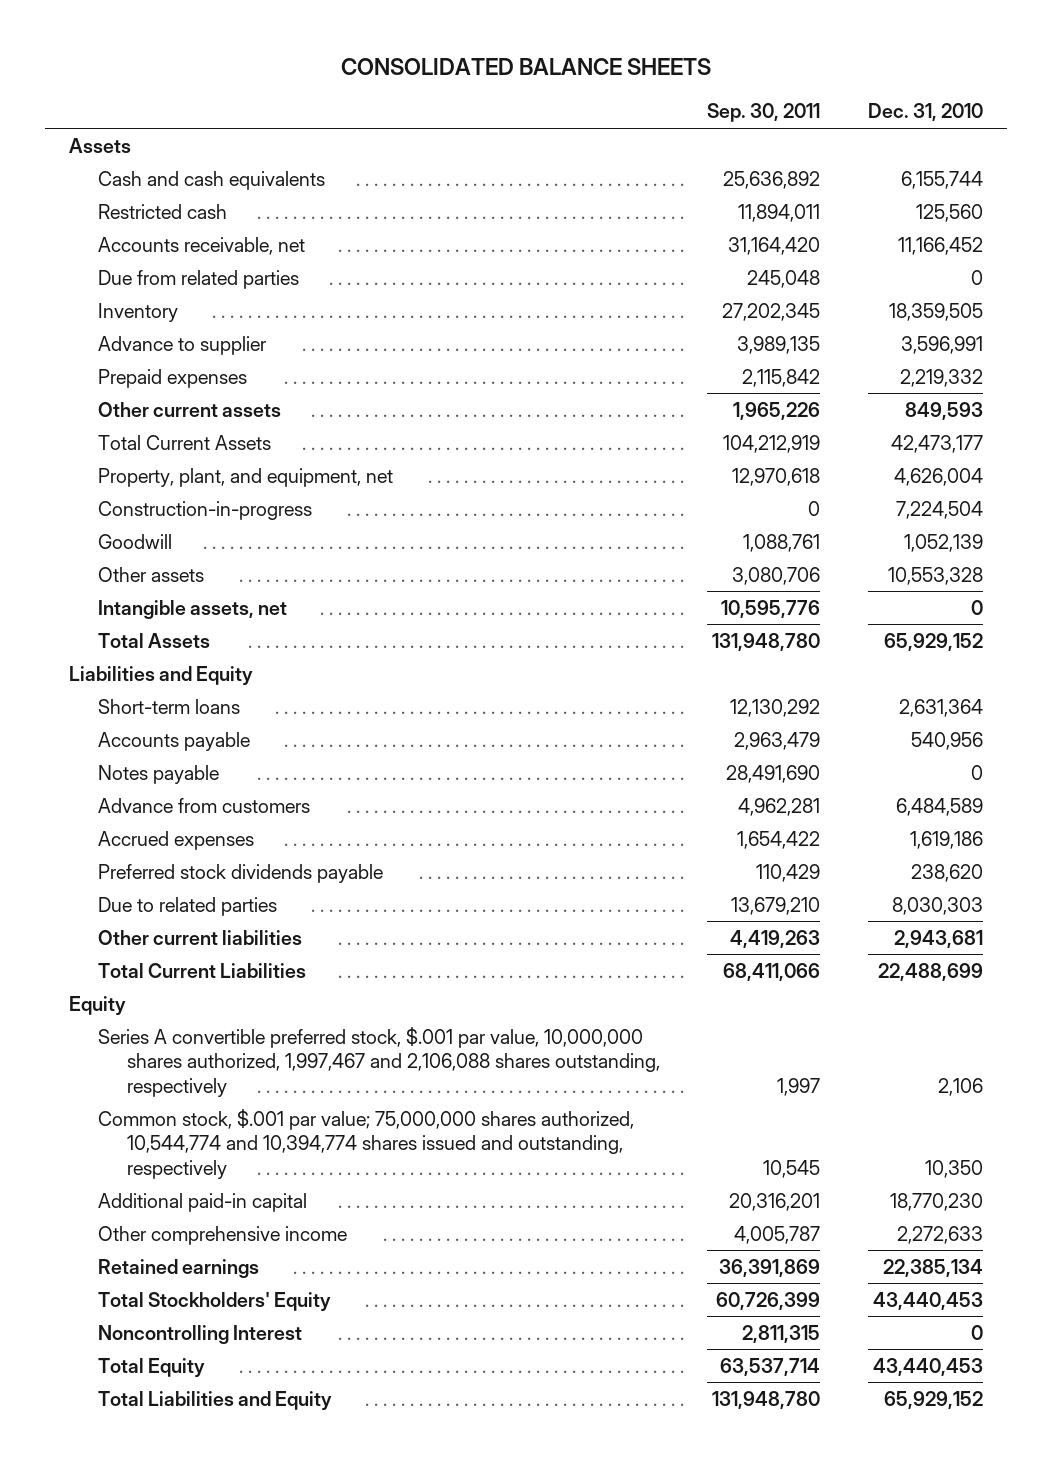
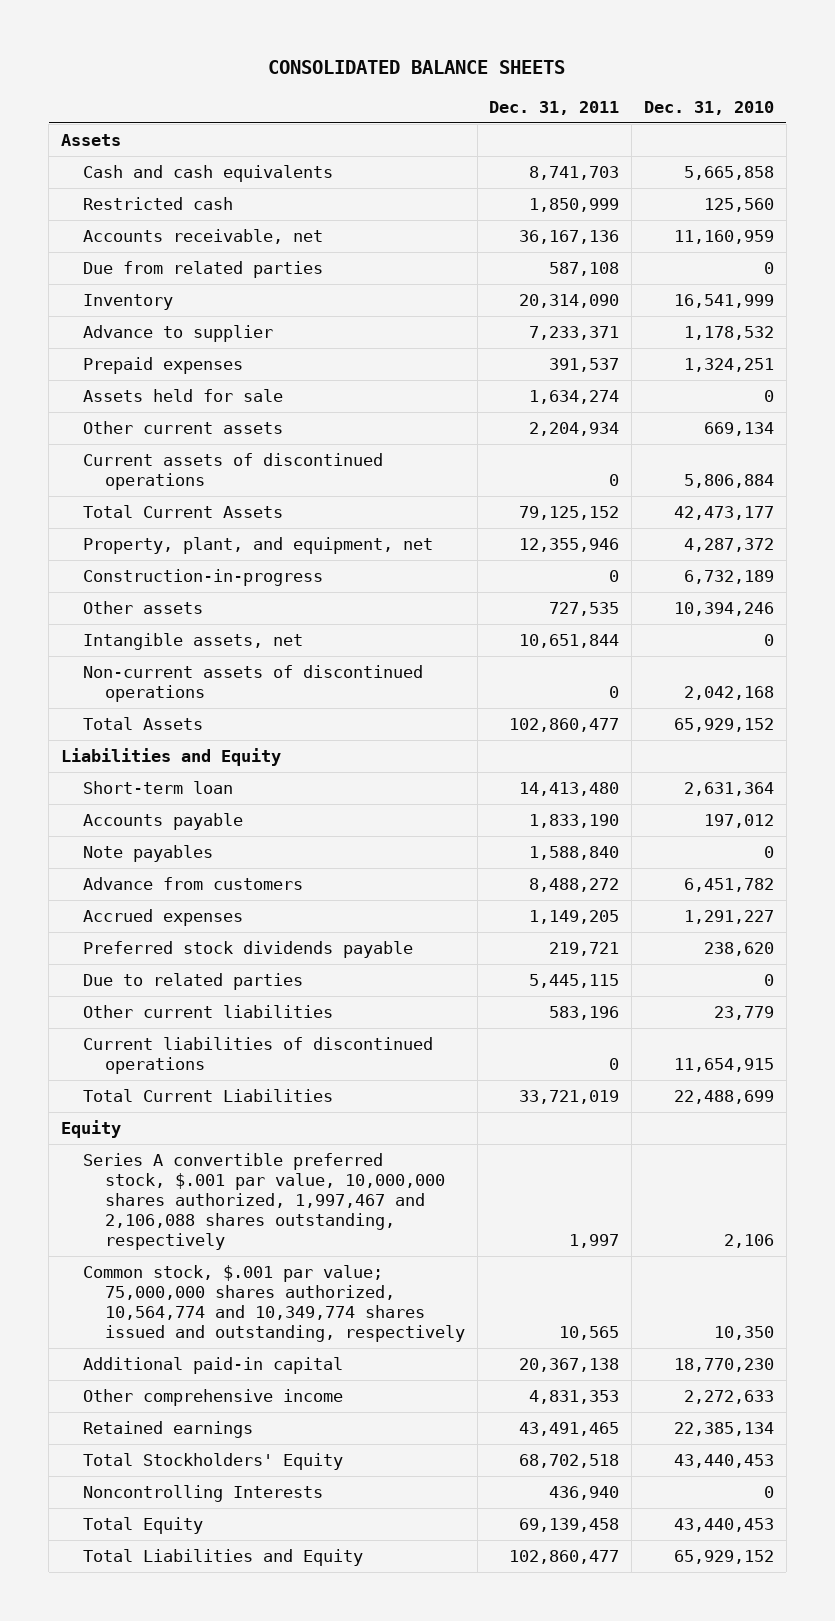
[707,103,821,123] Sep. 30, 2011 -> none
none -> [489,100,620,115] Dec. 31, 2011
[901,170,984,189] 6,155,744 -> [683,165,774,180] 5,665,858
[898,236,984,255] 11,166,452 -> [673,229,774,244] 11,160,959
[889,302,984,321] 18,359,505 -> [673,293,774,308] 16,541,999
[901,335,984,354] 3,596,991 -> [683,325,774,340] 1,178,532
[900,368,984,387] 2,219,332 -> [683,357,774,372] 1,324,251
none -> [82,388,283,402] Assets held for sale
[905,401,984,420] 849,593 -> [703,421,774,436] 669,134
none -> [82,452,383,490] Current assets of discontinued operations
[97,533,172,549] Goodwill -> none
[894,467,984,486] 4,626,004 -> [683,537,774,552] 4,287,372
[896,500,984,519] 7,224,504 -> [683,569,774,584] 6,732,189
[888,566,984,585] 10,553,328 -> [673,601,774,616] 10,394,246
none -> [82,664,423,702] Non-current assets of discontinued operations
[97,698,240,714] Short-term loans -> [82,780,233,794] Short-term loan
[911,731,984,750] 540,956 -> [703,813,774,828] 197,012
[97,764,219,784] Notes payable -> [82,844,213,862] Note payables
[896,797,984,816] 6,484,589 -> [683,877,774,892] 6,451,782
[910,830,984,849] 1,619,186 -> [683,909,774,924] 1,291,227
[892,896,984,915] 8,030,303 -> [763,973,774,986] 0
[894,929,984,948] 2,943,681 -> [713,1005,774,1020] 23,779
none -> [82,1036,433,1074] Current liabilities of discontinued operations
[97,1108,634,1179] Common stock, $.001 par value; 75,000,000 shares authorized, 10,544,774 and 10,394,774 shares issued and outstanding, respectively -> [82,1264,465,1342] Common stock, $.001 par value; 75,000,000 shares authorized, 10,564,774 and 10,349,774 shares issued and outstanding, respectively
[97,1324,302,1344] Noncontrolling Interest -> [82,1484,323,1502] Noncontrolling Interests

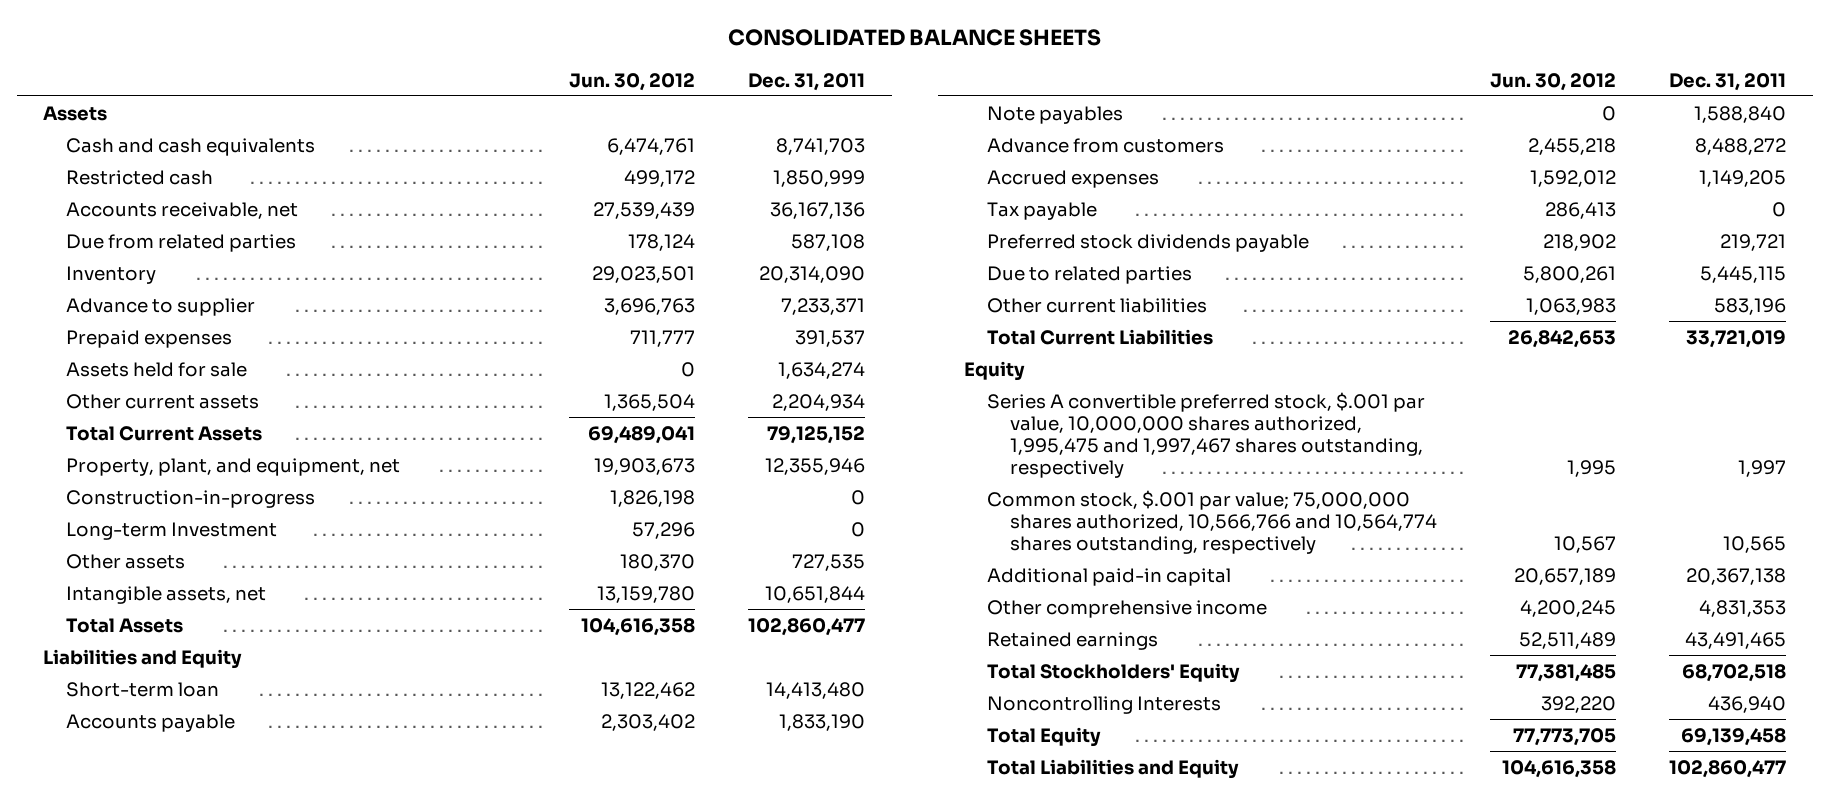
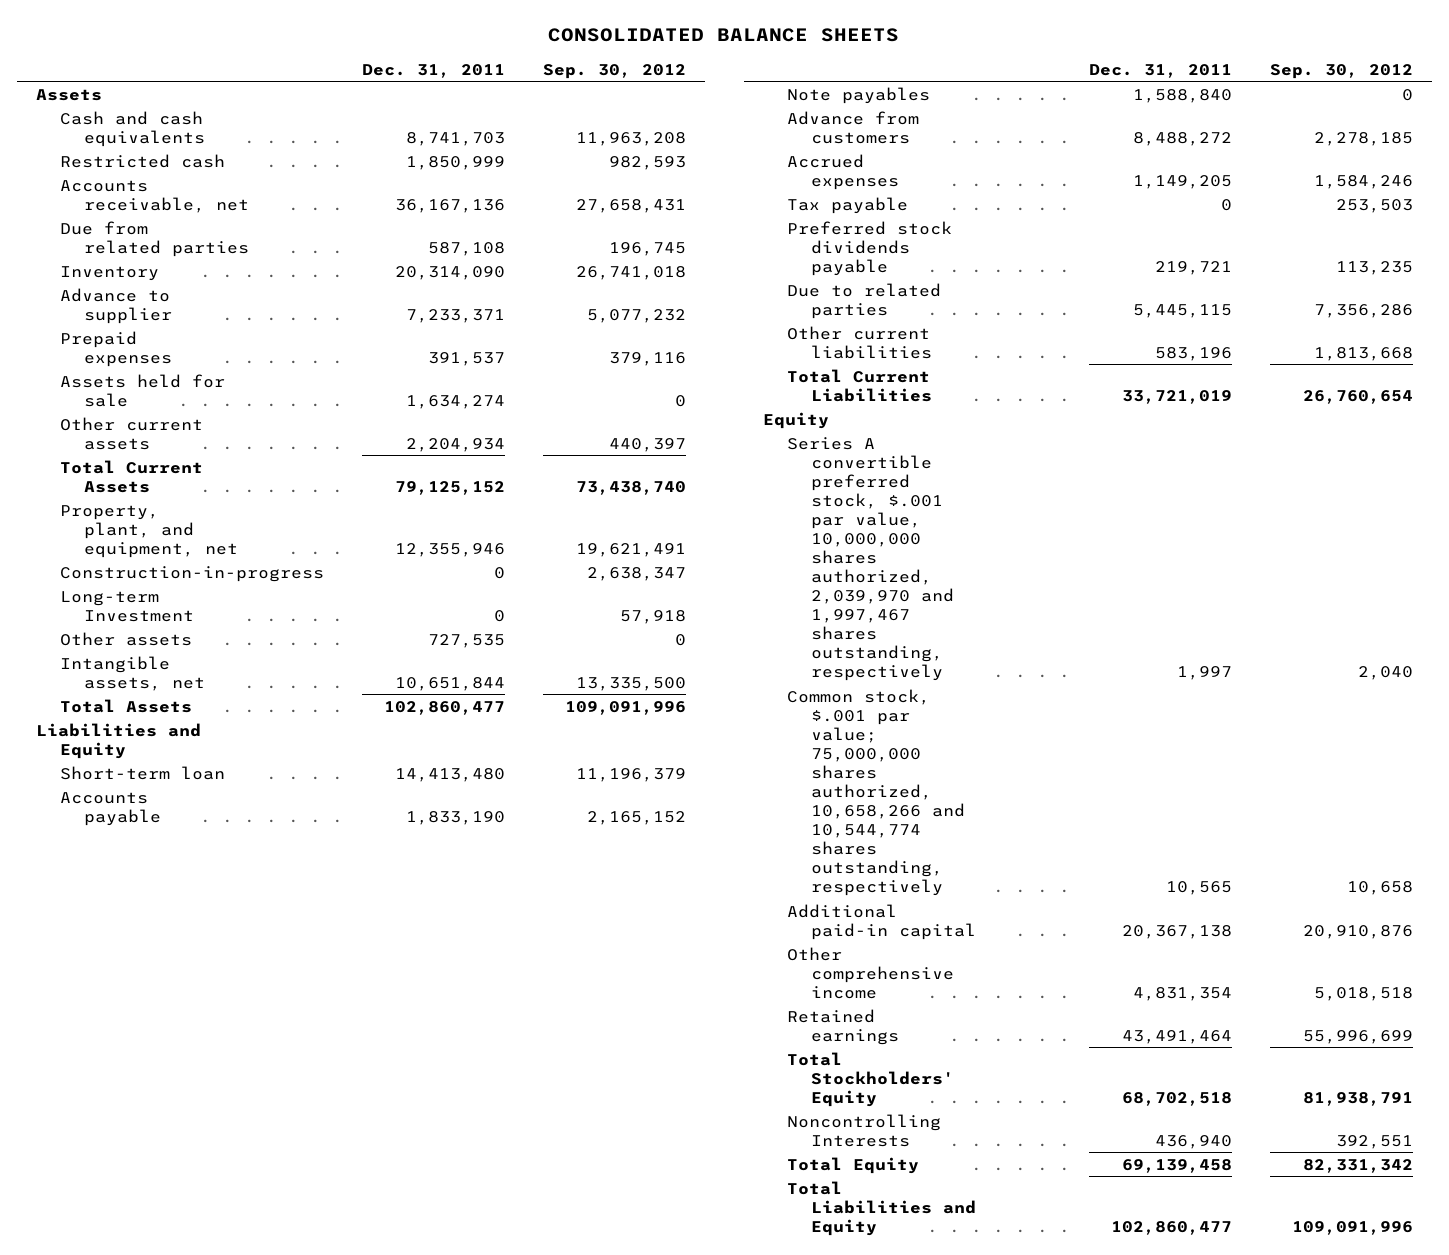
[569,72,696,91] Jun. 30, 2012 -> none
none -> [542,63,686,79] Sep. 30, 2012
[987,391,1426,478] Series A convertible preferred stock, $.001 par value, 10,000,000 shares authorized, 1,995,475 and 1,997,467 shares outstanding, respectively -> [786,436,954,682] Series A convertible preferred stock, $.001 par value, 10,000,000 shares authorized, 2,039,970 and 1,997,467 shares outstanding, respectively
[987,489,1438,554] Common stock, $.001 par value; 75,000,000 shares authorized, 10,566,766 and 10,564,774 shares outstanding, respectively -> [786,688,965,897] Common stock, $.001 par value; 75,000,000 shares authorized, 10,658,266 and 10,544,774 shares outstanding, respectively
[1699,599,1787,617] 4,831,353 -> [1132,986,1232,1001] 4,831,354
[1685,631,1787,649] 43,491,465 -> [1121,1029,1232,1044] 43,491,464

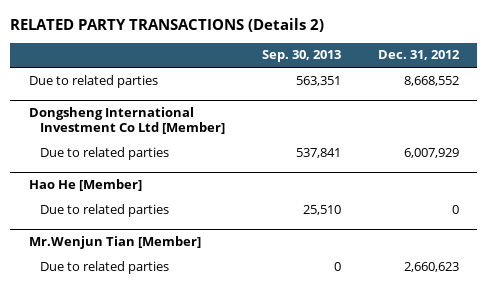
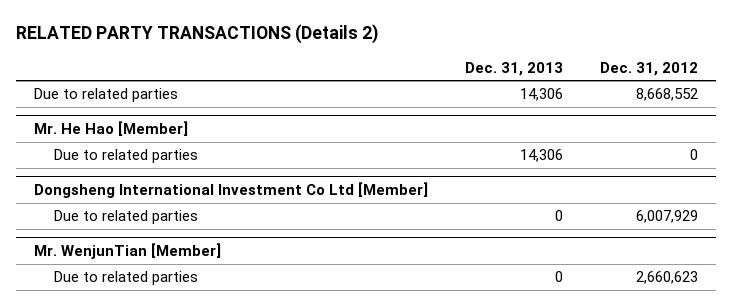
[261,50,341,63] Sep. 30, 2013 -> none
none -> [465,61,564,76] Dec. 31, 2013
none -> [34,121,189,137] Mr. He Hao [Member]
none -> [53,149,198,164] Due to related parties
[28,179,142,192] Hao He [Member] -> none
[40,203,170,217] Due to related parties -> none
[28,236,201,250] Mr.Wenjun Tian [Member] -> none
none -> [34,243,222,260] Mr. WenjunTian [Member]

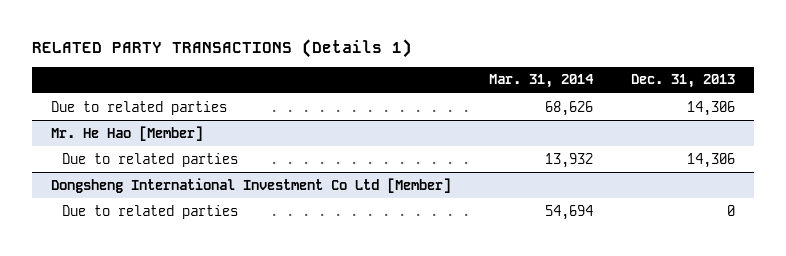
[16,24,379,45] RELATED PARTY TRANSACTIONS (Details 2) -> [31,39,412,59] RELATED PARTY TRANSACTIONS (Details 1)
[599,61,698,76] Dec. 31, 2012 -> none
none -> [489,74,595,89] Mar. 31, 2014
[34,243,222,260] Mr. WenjunTian [Member] -> none
[53,271,198,286] Due to related parties -> none

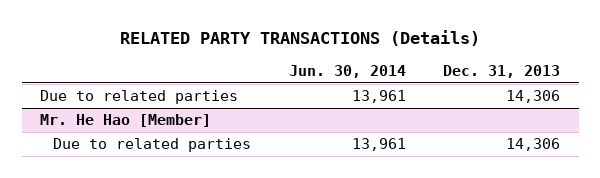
[31,39,412,59] RELATED PARTY TRANSACTIONS (Details 1) -> [120,29,481,46] RELATED PARTY TRANSACTIONS (Details)
[489,74,595,89] Mar. 31, 2014 -> none
none -> [288,64,406,78] Jun. 30, 2014
[50,177,451,193] Dongsheng International Investment Co Ltd [Member] -> none
[61,204,238,219] Due to related parties -> none

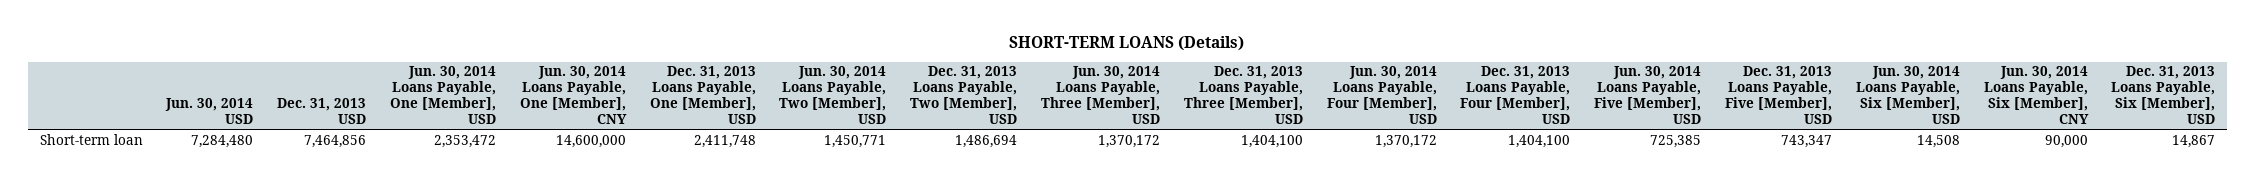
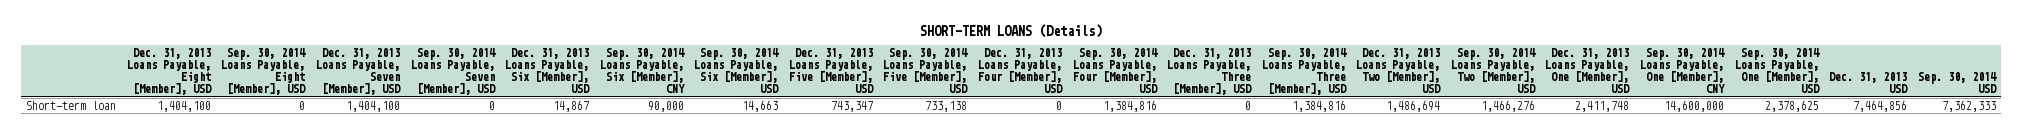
[165,98,254,124] Jun. 30, 2014 USD -> none
[389,66,496,124] Jun. 30, 2014 Loans Payable, One [Member], USD -> none
[519,66,627,124] Jun. 30, 2014 Loans Payable, One [Member], CNY -> none
[779,66,887,124] Jun. 30, 2014 Loans Payable, Two [Member], USD -> none
[1040,66,1160,124] Jun. 30, 2014 Loans Payable, Three [Member], USD -> none
[1326,66,1437,124] Jun. 30, 2014 Loans Payable, Four [Member], USD -> none
[1594,66,1702,124] Jun. 30, 2014 Loans Payable, Five [Member], USD -> none
[1855,66,1960,124] Jun. 30, 2014 Loans Payable, Six [Member], USD -> none
[1983,66,2089,124] Jun. 30, 2014 Loans Payable, Six [Member], CNY -> none
none -> [126,48,212,96] Dec. 31, 2013 Loans Payable, Eight [Member], USD
none -> [221,48,307,96] Sep. 30, 2014 Loans Payable, Eight [Member], USD
none -> [316,48,402,96] Dec. 31, 2013 Loans Payable, Seven [Member], USD
none -> [410,48,496,96] Sep. 30, 2014 Loans Payable, Seven [Member], USD
none -> [599,48,685,94] Sep. 30, 2014 Loans Payable, Six [Member], CNY
none -> [694,48,780,94] Sep. 30, 2014 Loans Payable, Six [Member], USD
none -> [883,48,969,94] Sep. 30, 2014 Loans Payable, Five [Member], USD
none -> [1072,48,1158,94] Sep. 30, 2014 Loans Payable, Four [Member], USD
none -> [1261,48,1347,96] Sep. 30, 2014 Loans Payable, Three [Member], USD
none -> [1450,48,1536,94] Sep. 30, 2014 Loans Payable, Two [Member], USD
none -> [1639,48,1725,94] Sep. 30, 2014 Loans Payable, One [Member], CNY
none -> [1734,48,1820,94] Sep. 30, 2014 Loans Payable, One [Member], USD
none -> [1917,72,1997,94] Sep. 30, 2014 USD
[1240,134,1303,148] 1,404,100 -> [1245,100,1252,110] 0
[1508,134,1571,148] 1,404,100 -> [1055,100,1062,110] 0

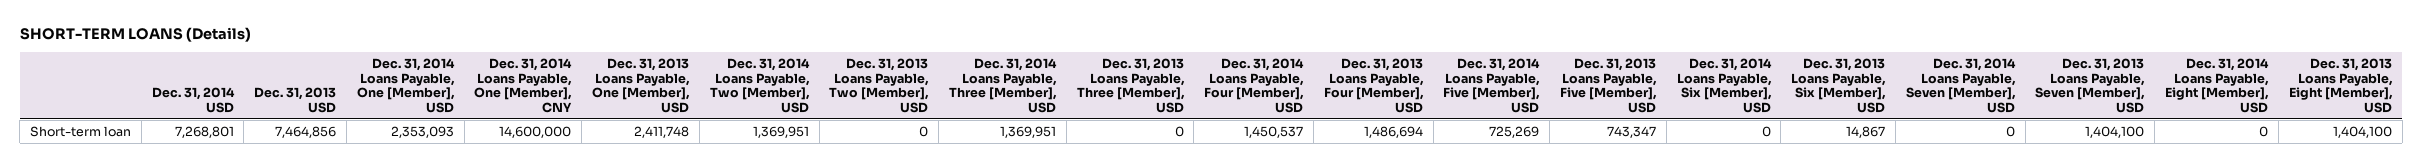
[221,48,307,96] Sep. 30, 2014 Loans Payable, Eight [Member], USD -> none
[410,48,496,96] Sep. 30, 2014 Loans Payable, Seven [Member], USD -> none
[599,48,685,94] Sep. 30, 2014 Loans Payable, Six [Member], CNY -> none
[694,48,780,94] Sep. 30, 2014 Loans Payable, Six [Member], USD -> none
[883,48,969,94] Sep. 30, 2014 Loans Payable, Five [Member], USD -> none
[1072,48,1158,94] Sep. 30, 2014 Loans Payable, Four [Member], USD -> none
[1261,48,1347,96] Sep. 30, 2014 Loans Payable, Three [Member], USD -> none
[1450,48,1536,94] Sep. 30, 2014 Loans Payable, Two [Member], USD -> none
[1639,48,1725,94] Sep. 30, 2014 Loans Payable, One [Member], CNY -> none
[1734,48,1820,94] Sep. 30, 2014 Loans Payable, One [Member], USD -> none
[1917,72,1997,94] Sep. 30, 2014 USD -> none
none -> [151,87,235,114] Dec. 31, 2014 USD
none -> [356,58,455,114] Dec. 31, 2014 Loans Payable, One [Member], USD
none -> [474,58,573,114] Dec. 31, 2014 Loans Payable, One [Member], CNY
none -> [709,58,810,114] Dec. 31, 2014 Loans Payable, Two [Member], USD
none -> [948,58,1057,114] Dec. 31, 2014 Loans Payable, Three [Member], USD
none -> [1204,58,1305,114] Dec. 31, 2014 Loans Payable, Four [Member], USD
none -> [1443,58,1541,114] Dec. 31, 2014 Loans Payable, Five [Member], USD
none -> [1676,58,1772,114] Dec. 31, 2014 Loans Payable, Six [Member], USD
none -> [1905,58,2016,114] Dec. 31, 2014 Loans Payable, Seven [Member], USD
none -> [2165,58,2270,114] Dec. 31, 2014 Loans Payable, Eight [Member], USD
[1055,100,1062,110] 0 -> [1363,126,1423,139] 1,486,694
[1386,99,1441,112] 1,486,694 -> [919,126,929,138] 0

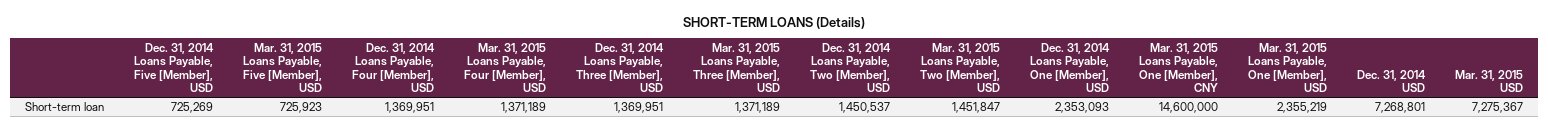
[254,87,337,114] Dec. 31, 2013 USD -> none
[474,58,573,114] Dec. 31, 2014 Loans Payable, One [Member], CNY -> none
[592,58,691,114] Dec. 31, 2013 Loans Payable, One [Member], USD -> none
[829,58,930,114] Dec. 31, 2013 Loans Payable, Two [Member], USD -> none
[1076,58,1185,114] Dec. 31, 2013 Loans Payable, Three [Member], USD -> none
[1323,58,1424,114] Dec. 31, 2013 Loans Payable, Four [Member], USD -> none
[1560,58,1658,114] Dec. 31, 2013 Loans Payable, Five [Member], USD -> none
[1676,58,1772,114] Dec. 31, 2014 Loans Payable, Six [Member], USD -> none
[1791,58,1887,114] Dec. 31, 2013 Loans Payable, Six [Member], USD -> none
[1905,58,2016,114] Dec. 31, 2014 Loans Payable, Seven [Member], USD -> none
[2035,58,2146,114] Dec. 31, 2013 Loans Payable, Seven [Member], USD -> none
[2165,58,2270,114] Dec. 31, 2014 Loans Payable, Eight [Member], USD -> none
[2288,58,2393,114] Dec. 31, 2013 Loans Payable, Eight [Member], USD -> none
none -> [242,42,322,93] Mar. 31, 2015 Loans Payable, Five [Member], USD
none -> [463,42,546,93] Mar. 31, 2015 Loans Payable, Four [Member], USD
none -> [692,42,780,93] Mar. 31, 2015 Loans Payable, Three [Member], USD
none -> [919,42,1000,93] Mar. 31, 2015 Loans Payable, Two [Member], USD
none -> [1138,42,1218,93] Mar. 31, 2015 Loans Payable, One [Member], CNY
none -> [1247,42,1327,93] Mar. 31, 2015 Loans Payable, One [Member], USD
none -> [1455,69,1524,93] Mar. 31, 2015 USD
[752,126,809,139] 1,369,951 -> [838,102,890,114] 1,450,537
[1244,126,1304,139] 1,450,537 -> [384,102,434,114] 1,369,951

